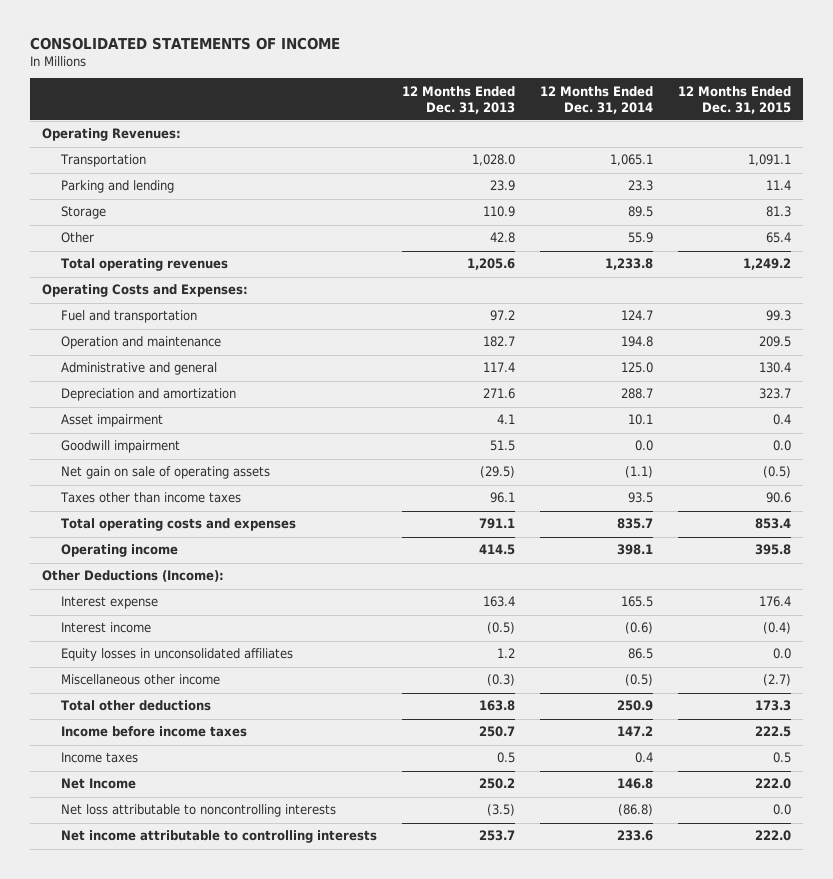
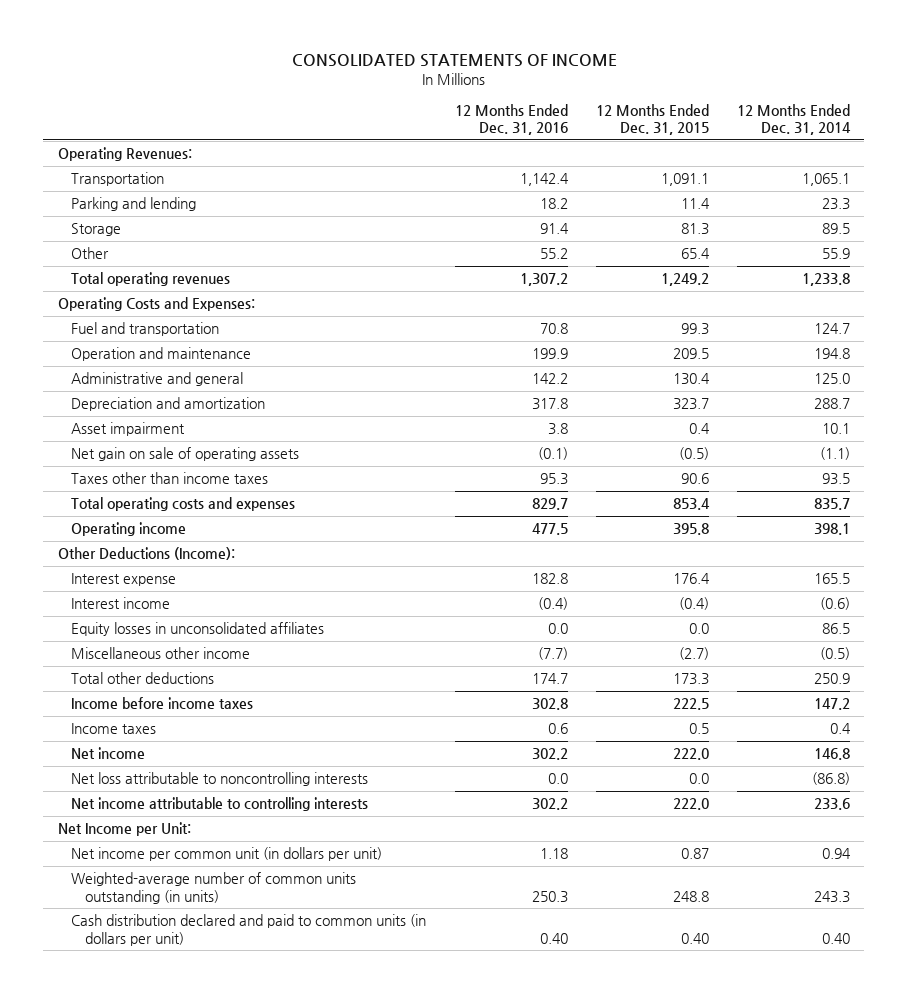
[401,85,515,114] 12 Months Ended Dec. 31, 2013 -> none
none -> [454,103,568,136] 12 Months Ended Dec. 31, 2016
[60,440,180,454] Goodwill impairment -> none
[60,778,136,790] Net Income -> [71,747,146,760] Net income
none -> [57,822,191,837] Net Income per Unit:
none -> [71,847,383,862] Net income per common unit (in dollars per unit)
none -> [71,872,357,904] Weighted-average number of common units outstanding (in units)
none -> [71,914,427,946] Cash distribution declared and paid to common units (in dollars per unit)

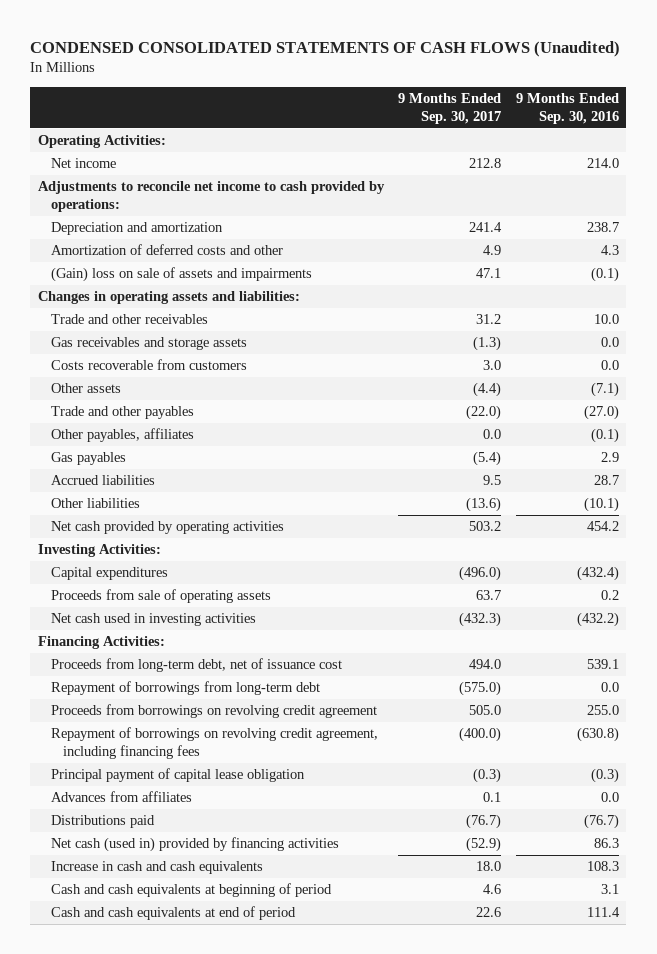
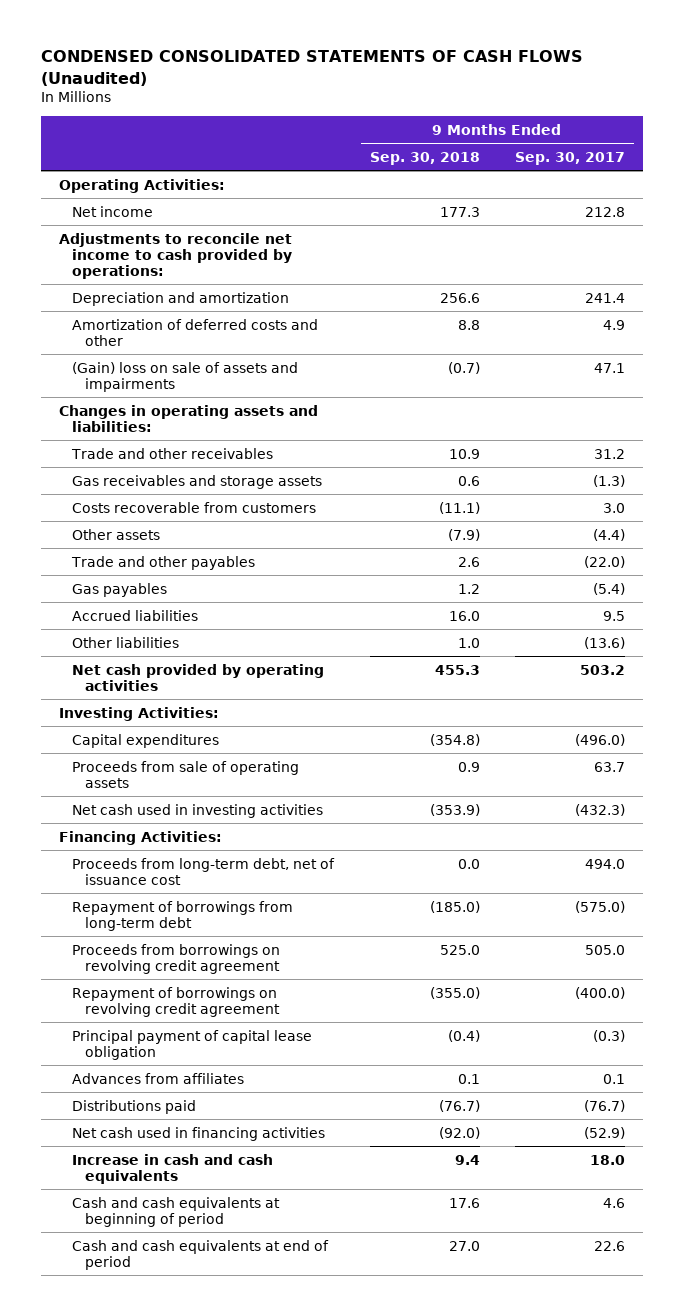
[515,92,619,125] 9 Months Ended Sep. 30, 2016 -> none
none -> [369,151,480,165] Sep. 30, 2018
[50,428,194,443] Other payables, affiliates -> none
[50,727,378,760] Repayment of borrowings on revolving credit agreement, including financing fees -> [71,986,281,1017] Repayment of borrowings on revolving credit agreement
[50,837,339,853] Net cash (used in) provided by financing activities -> [71,1126,325,1141] Net cash used in financing activities

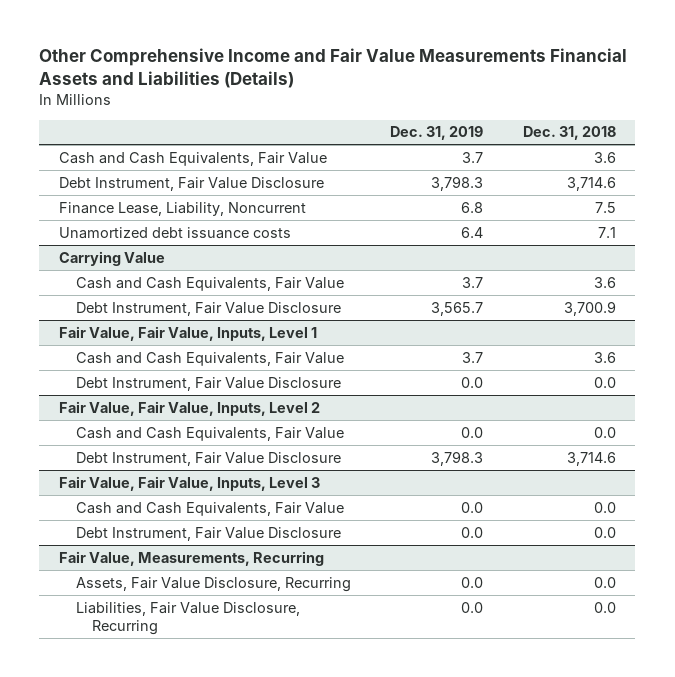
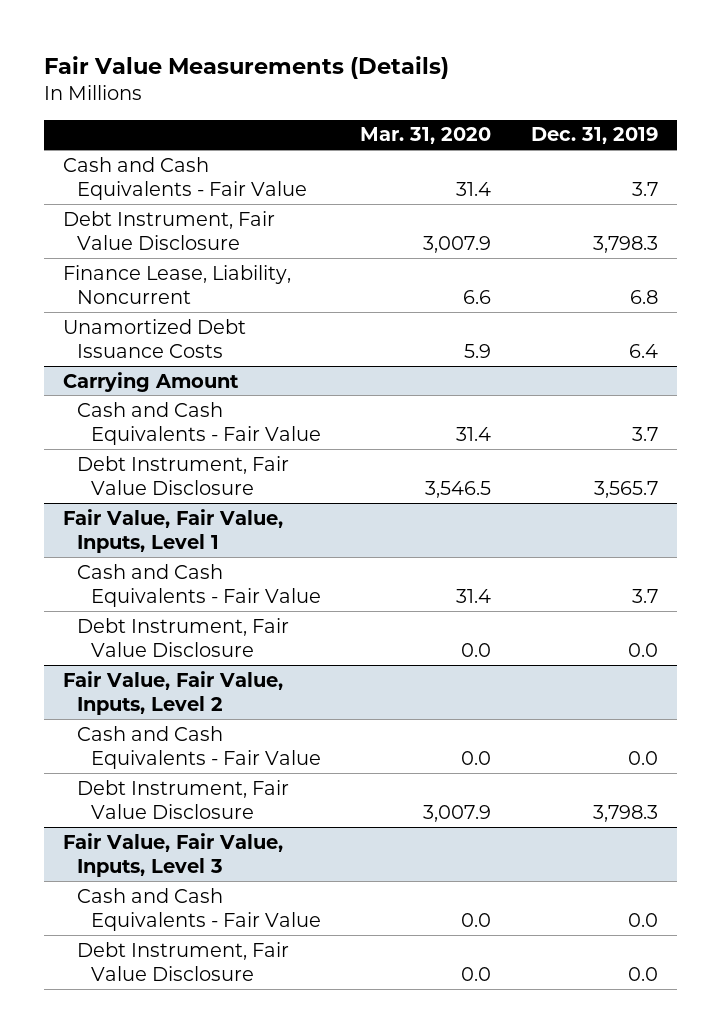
[39,48,628,89] Other Comprehensive Income and Fair Value Measurements Financial Assets and Liabilities (Details) -> [43,55,449,79] Fair Value Measurements (Details)
[522,126,616,141] Dec. 31, 2018 -> none
none -> [360,127,492,145] Mar. 31, 2020
[59,151,328,166] Cash and Cash Equivalents, Fair Value -> [63,156,308,200] Cash and Cash Equivalents - Fair Value
[59,226,292,239] Unamortized debt issuance costs -> [63,318,247,358] Unamortized Debt Issuance Costs
[59,250,166,266] Carrying Value -> [63,371,240,392] Carrying Amount
[75,276,344,291] Cash and Cash Equivalents, Fair Value -> [77,401,321,445] Cash and Cash Equivalents - Fair Value
[75,351,344,366] Cash and Cash Equivalents, Fair Value -> [77,563,321,607] Cash and Cash Equivalents - Fair Value
[75,426,344,441] Cash and Cash Equivalents, Fair Value -> [77,725,321,769] Cash and Cash Equivalents - Fair Value
[75,501,344,516] Cash and Cash Equivalents, Fair Value -> [77,887,321,931] Cash and Cash Equivalents - Fair Value
[59,550,325,566] Fair Value, Measurements, Recurring -> none
[75,576,351,592] Assets, Fair Value Disclosure, Recurring -> none
[75,601,300,635] Liabilities, Fair Value Disclosure, Recurring -> none

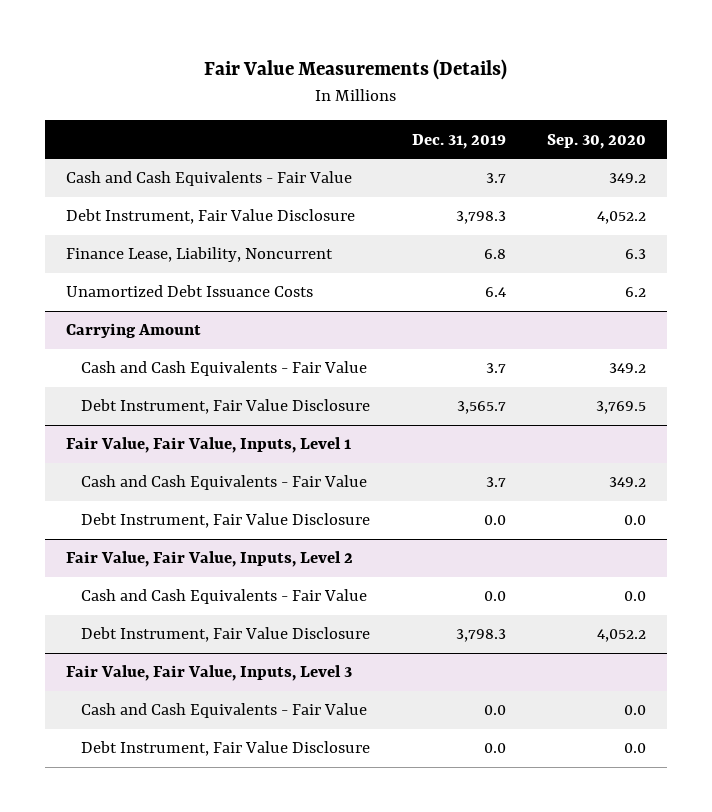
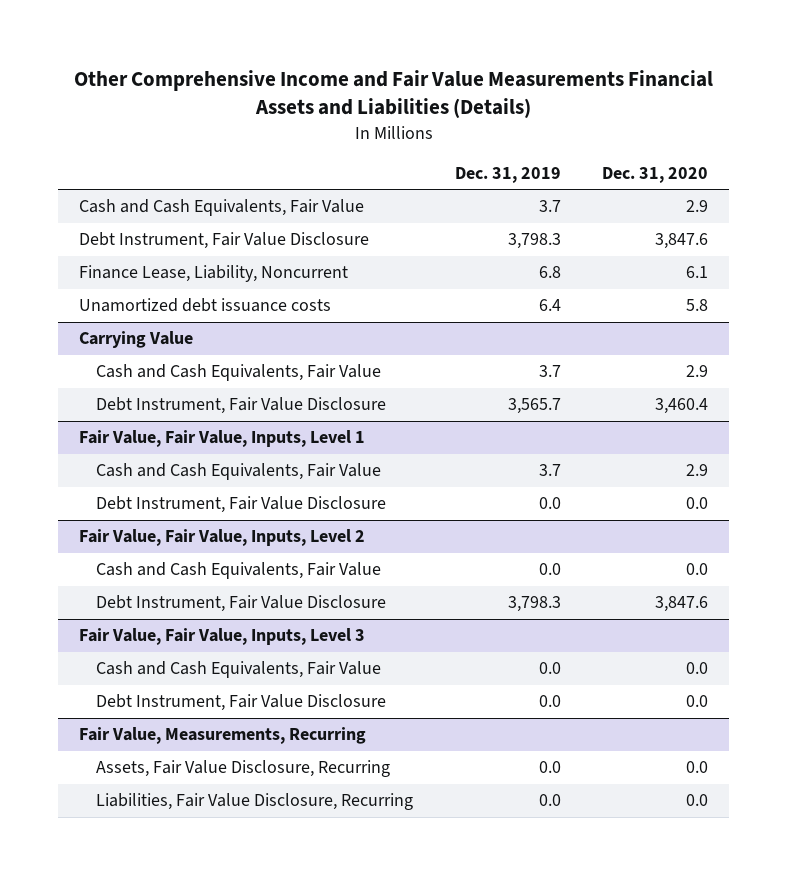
[204,59,508,81] Fair Value Measurements (Details) -> [73,69,713,119] Other Comprehensive Income and Fair Value Measurements Financial Assets and Liabilities (Details)
[547,133,647,149] Sep. 30, 2020 -> none
none -> [602,167,709,184] Dec. 31, 2020
[66,171,353,187] Cash and Cash Equivalents - Fair Value -> [78,199,364,217] Cash and Cash Equivalents, Fair Value
[66,285,314,298] Unamortized Debt Issuance Costs -> [78,298,331,313] Unamortized debt issuance costs
[66,323,202,339] Carrying Amount -> [78,331,193,349] Carrying Value
[80,361,367,377] Cash and Cash Equivalents - Fair Value -> [96,364,382,382] Cash and Cash Equivalents, Fair Value
[80,475,367,491] Cash and Cash Equivalents - Fair Value -> [96,463,382,481] Cash and Cash Equivalents, Fair Value
[80,589,367,605] Cash and Cash Equivalents - Fair Value -> [96,562,382,580] Cash and Cash Equivalents, Fair Value
[80,703,367,719] Cash and Cash Equivalents - Fair Value -> [96,661,382,679] Cash and Cash Equivalents, Fair Value
none -> [78,727,366,745] Fair Value, Measurements, Recurring
none -> [96,760,391,778] Assets, Fair Value Disclosure, Recurring
none -> [96,793,414,811] Liabilities, Fair Value Disclosure, Recurring

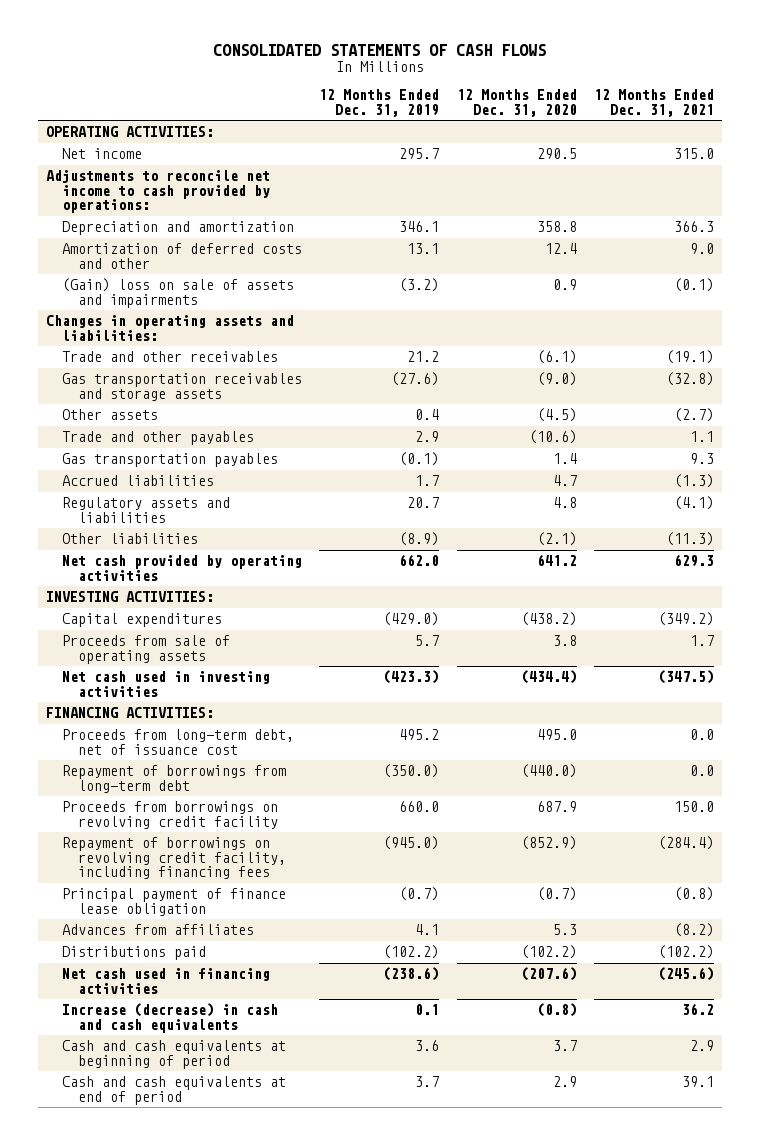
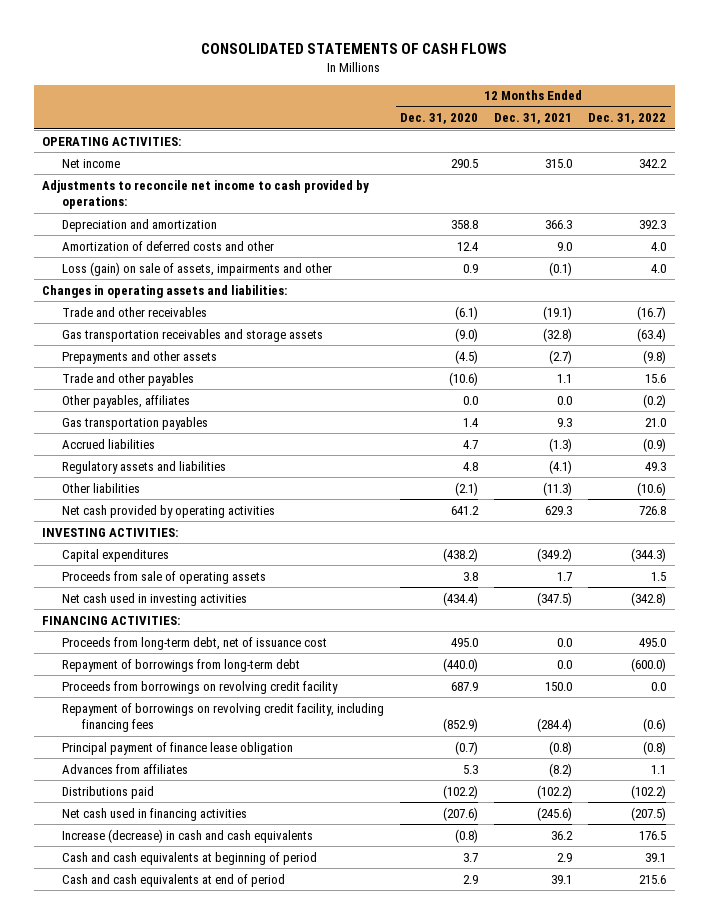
[319,89,440,118] 12 Months Ended Dec. 31, 2019 -> none
none -> [588,113,667,125] Dec. 31, 2022
[62,278,295,308] (Gain) loss on sale of assets and impairments -> [61,261,332,276] Loss (gain) on sale of assets, impairments and other
[62,409,159,421] Other assets -> [61,350,217,364] Prepayments and other assets
none -> [61,394,190,408] Other payables, affiliates

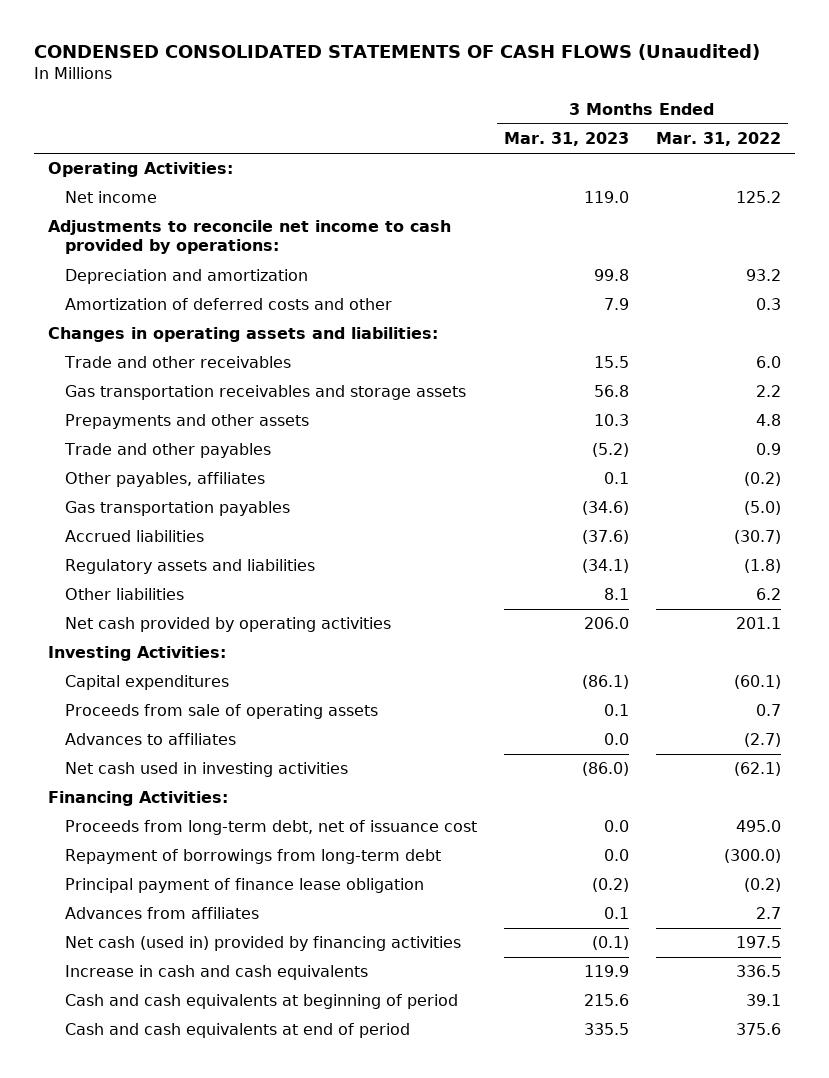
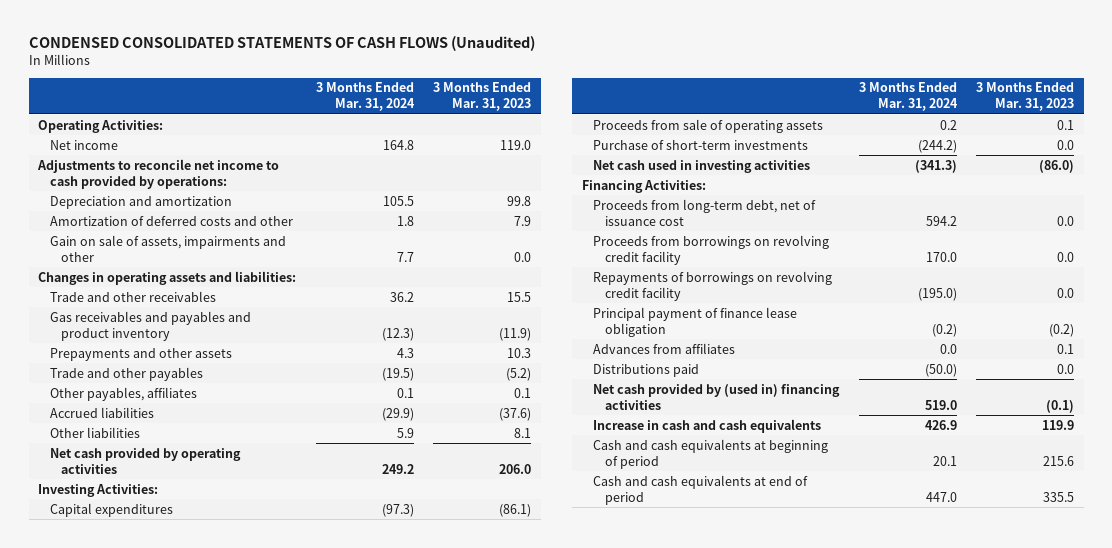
[655,132,781,147] Mar. 31, 2022 -> none
none -> [315,82,415,112] 3 Months Ended Mar. 31, 2024
none -> [49,234,286,262] Gain on sale of assets, impairments and other
[64,385,466,401] Gas transportation receivables and storage assets -> none
none -> [49,310,251,341] Gas receivables and payables and product inventory
[64,501,290,517] Gas transportation payables -> none
[64,559,315,575] Regulatory assets and liabilities -> none
[64,733,236,746] Advances to affiliates -> none
none -> [593,139,809,150] Purchase of short-term investments
[64,849,441,865] Repayment of borrowings from long-term debt -> none
none -> [593,234,830,265] Proceeds from borrowings on revolving credit facility
none -> [593,270,833,301] Repayments of borrowings on revolving credit facility
none -> [593,363,700,377] Distributions paid
[64,936,461,952] Net cash (used in) provided by financing activities -> [593,383,841,410] Net cash provided by (used in) financing activities

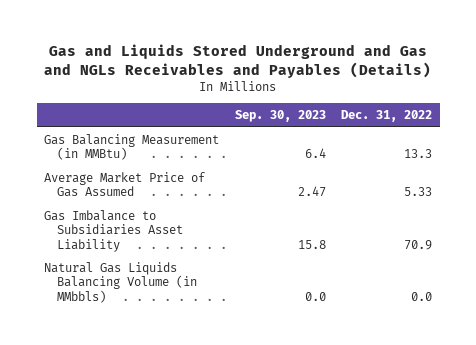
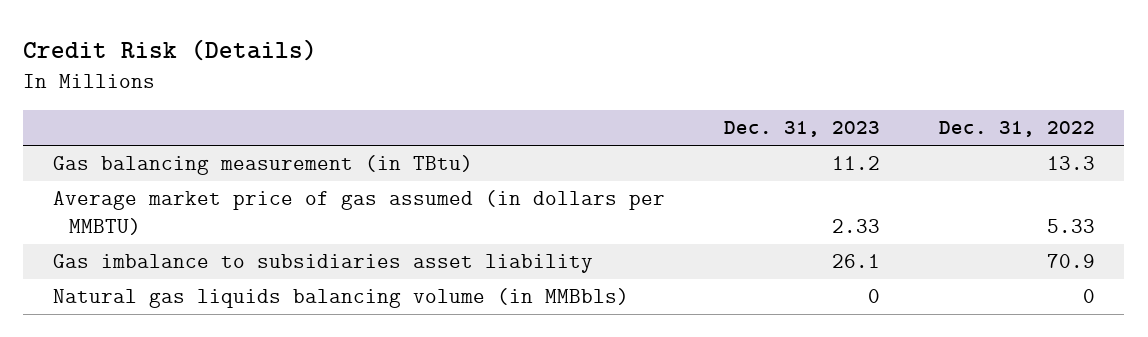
[44,43,432,78] Gas and Liquids Stored Underground and Gas and NGLs Receivables and Payables (Details) -> [23,38,318,61] Credit Risk (Details)
[234,110,326,123] Sep. 30, 2023 -> none
none -> [723,121,880,138] Dec. 31, 2023
[44,133,220,161] Gas Balancing Measurement (in MMBtu) -> [52,155,473,176] Gas balancing measurement (in TBtu)
[44,171,206,198] Average Market Price of Gas Assumed -> [52,190,665,236] Average market price of gas assumed (in dollars per MMBTU)
[44,209,183,252] Gas Imbalance to Subsidiaries Asset Liability -> [52,254,593,274] Gas imbalance to subsidiaries asset liability
[44,261,197,303] Natural Gas Liquids Balancing Volume (in MMbbls) -> [52,288,629,309] Natural gas liquids balancing volume (in MMBbls)
[410,291,432,301] 0.0 -> [1082,289,1095,304] 0

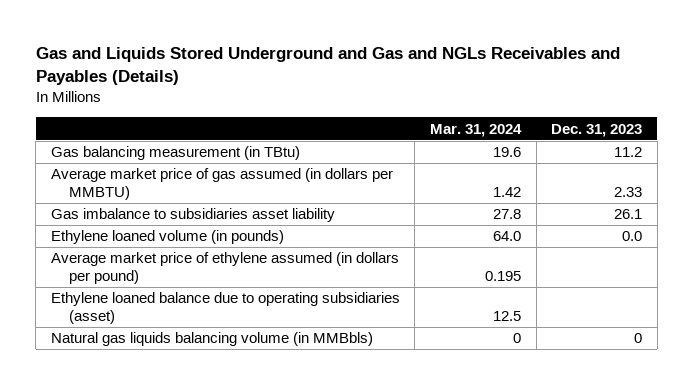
[23,38,318,61] Credit Risk (Details) -> [35,46,620,86] Gas and Liquids Stored Underground and Gas and NGLs Receivables and Payables (Details)
[938,121,1095,138] Dec. 31, 2022 -> none
none -> [430,123,523,137] Mar. 31, 2024
none -> [50,230,284,245] Ethylene loaned volume (in pounds)
none -> [50,252,399,285] Average market price of ethylene assumed (in dollars per pound)
none -> [50,292,400,325] Ethylene loaned balance due to operating subsidiaries (asset)

